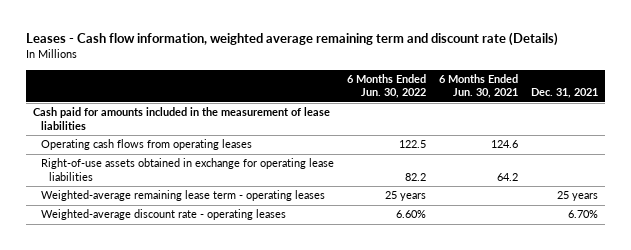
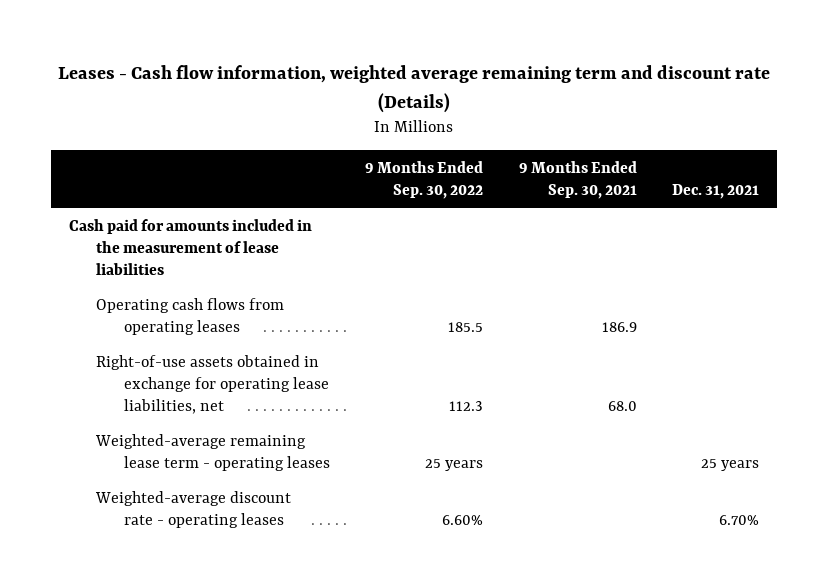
[346,73,426,99] 6 Months Ended Jun. 30, 2022 -> none
[439,73,519,99] 6 Months Ended Jun. 30, 2021 -> none
none -> [365,160,484,199] 9 Months Ended Sep. 30, 2022
none -> [518,160,637,199] 9 Months Ended Sep. 30, 2021
[40,158,334,181] Right-of-use assets obtained in exchange for operating lease liabilities -> [96,354,329,414] Right-of-use assets obtained in exchange for operating lease liabilities, net

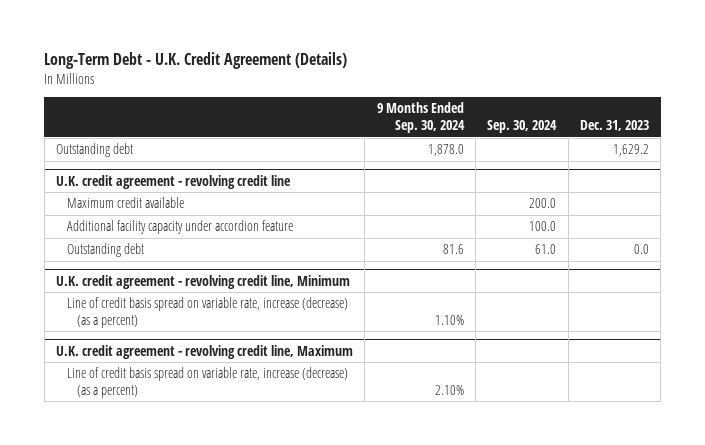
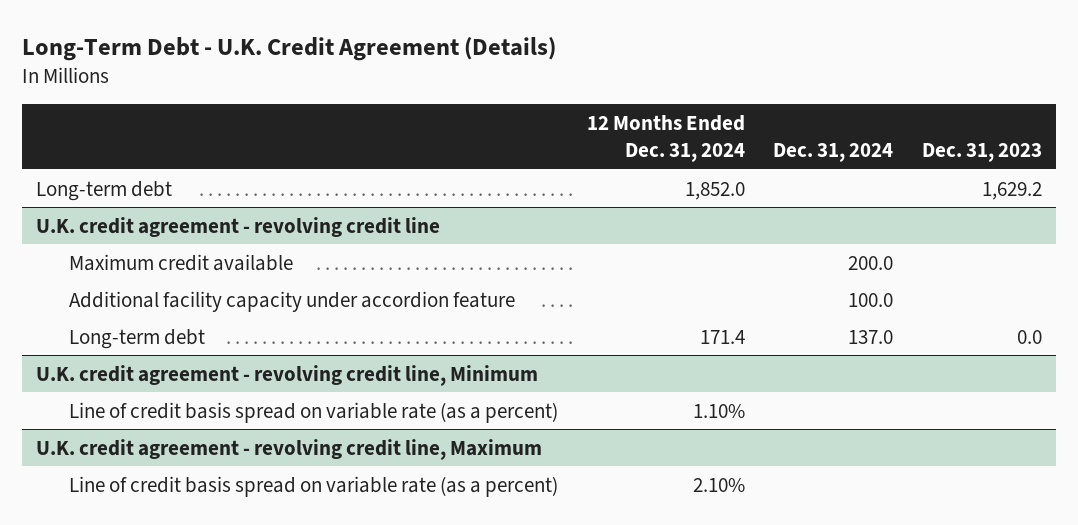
[376,102,465,134] 9 Months Ended Sep. 30, 2024 -> none
[487,120,558,134] Sep. 30, 2024 -> none
none -> [586,114,745,163] 12 Months Ended Dec. 31, 2024
none -> [773,143,894,163] Dec. 31, 2024
[56,143,134,158] Outstanding debt -> [35,180,172,201] Long-term debt
[66,243,144,258] Outstanding debt -> [69,328,206,349] Long-term debt
[66,297,348,329] Line of credit basis spread on variable rate, increase (decrease) (as a percent) -> [69,401,559,423] Line of credit basis spread on variable rate (as a percent)
[66,367,348,399] Line of credit basis spread on variable rate, increase (decrease) (as a percent) -> [69,475,559,497] Line of credit basis spread on variable rate (as a percent)

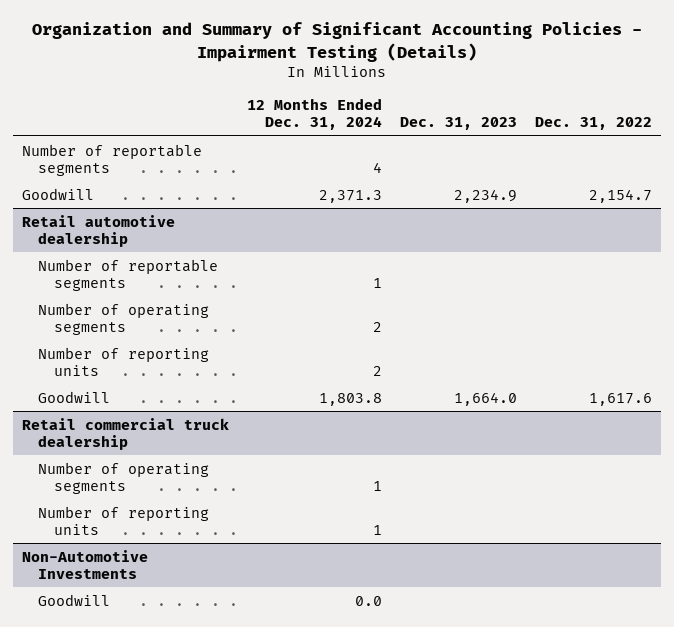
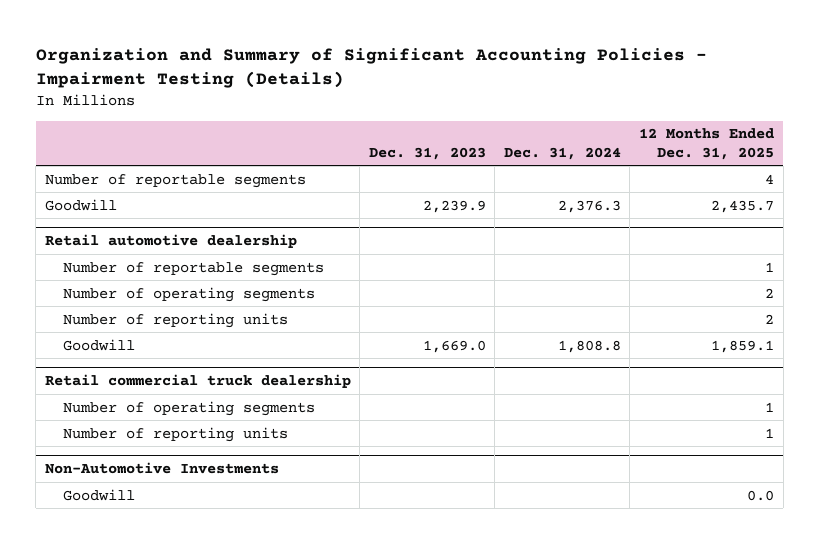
[246,98,382,131] 12 Months Ended Dec. 31, 2024 -> none
[534,117,652,131] Dec. 31, 2022 -> none
none -> [503,146,621,160] Dec. 31, 2024
none -> [638,128,774,160] 12 Months Ended Dec. 31, 2025
[453,188,517,203] 2,234.9 -> [422,199,486,213] 2,239.9
[453,391,517,406] 1,664.0 -> [422,339,486,353] 1,669.0

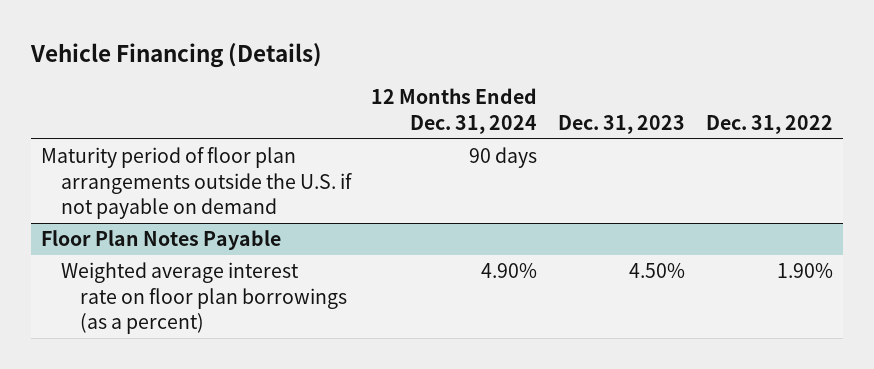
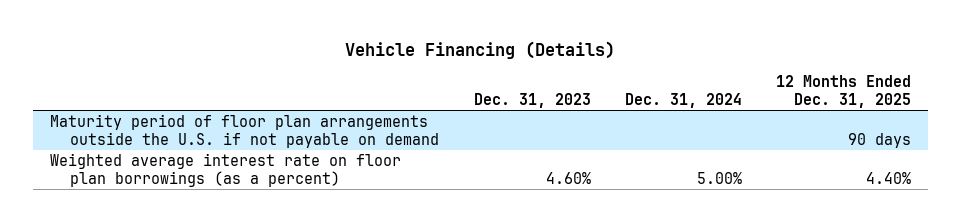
[371,88,538,134] 12 Months Ended Dec. 31, 2024 -> none
[705,114,833,134] Dec. 31, 2022 -> none
none -> [624,92,742,108] Dec. 31, 2024
none -> [775,75,911,108] 12 Months Ended Dec. 31, 2025
[41,230,282,251] Floor Plan Notes Payable -> none
[60,262,348,334] Weighted average interest rate on floor plan borrowings (as a percent) -> none
none -> [49,153,401,187] Weighted average interest rate on floor plan borrowings (as a percent)

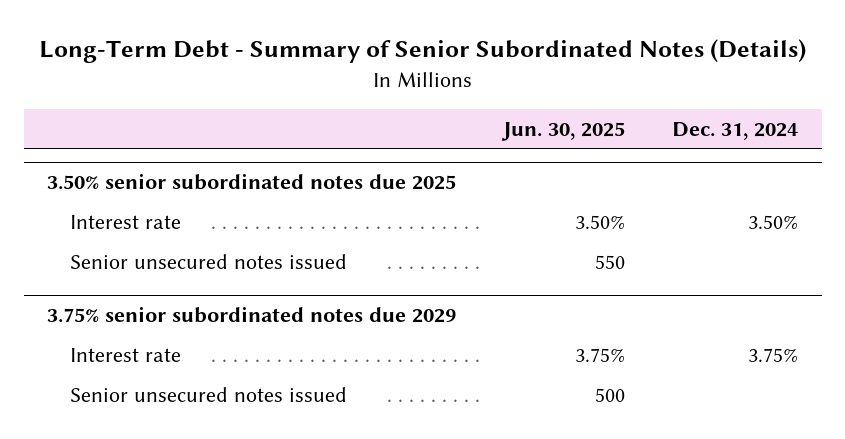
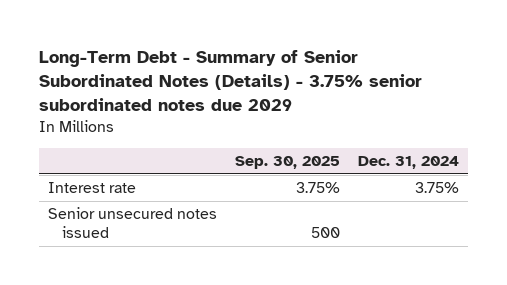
[38,39,806,64] Long-Term Debt - Summary of Senior Subordinated Notes (Details) -> [38,49,422,112] Long-Term Debt - Summary of Senior Subordinated Notes (Details) - 3.75% senior subordinated notes due 2029
[501,121,626,141] Jun. 30, 2025 -> none
none -> [234,156,340,170] Sep. 30, 2025
[47,173,457,191] 3.50% senior subordinated notes due 2025 -> none
[69,215,181,230] Interest rate -> none
[69,254,347,270] Senior unsecured notes issued -> none
[47,306,457,324] 3.75% senior subordinated notes due 2029 -> none

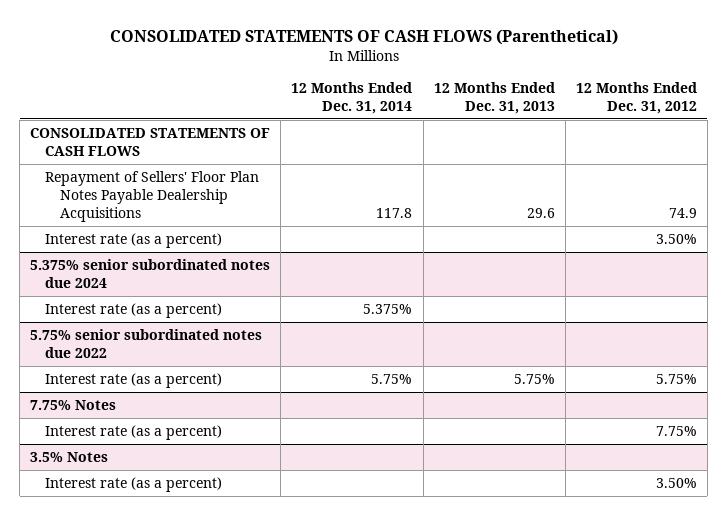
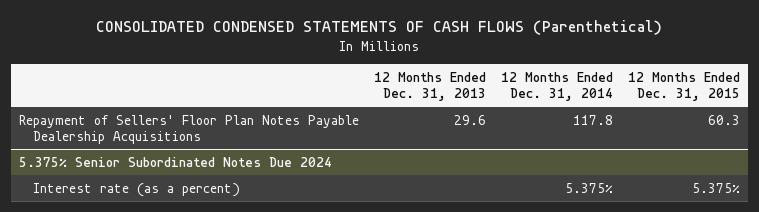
[109,28,618,45] CONSOLIDATED STATEMENTS OF CASH FLOWS (Parenthetical) -> [96,20,663,36] CONSOLIDATED CONDENSED STATEMENTS OF CASH FLOWS (Parenthetical)
[575,81,697,114] 12 Months Ended Dec. 31, 2012 -> none
none -> [628,71,741,102] 12 Months Ended Dec. 31, 2015
[30,128,271,156] CONSOLIDATED STATEMENTS OF CASH FLOWS -> none
[44,233,222,249] Interest rate (as a percent) -> none
[30,259,271,288] 5.375% senior subordinated notes due 2024 -> [18,156,332,167] 5.375% Senior Subordinated Notes Due 2024
[30,329,263,358] 5.75% senior subordinated notes due 2022 -> none
[44,373,222,389] Interest rate (as a percent) -> none
[30,400,117,411] 7.75% Notes -> none
[44,425,222,441] Interest rate (as a percent) -> none
[30,452,109,463] 3.5% Notes -> none
[44,477,222,493] Interest rate (as a percent) -> none

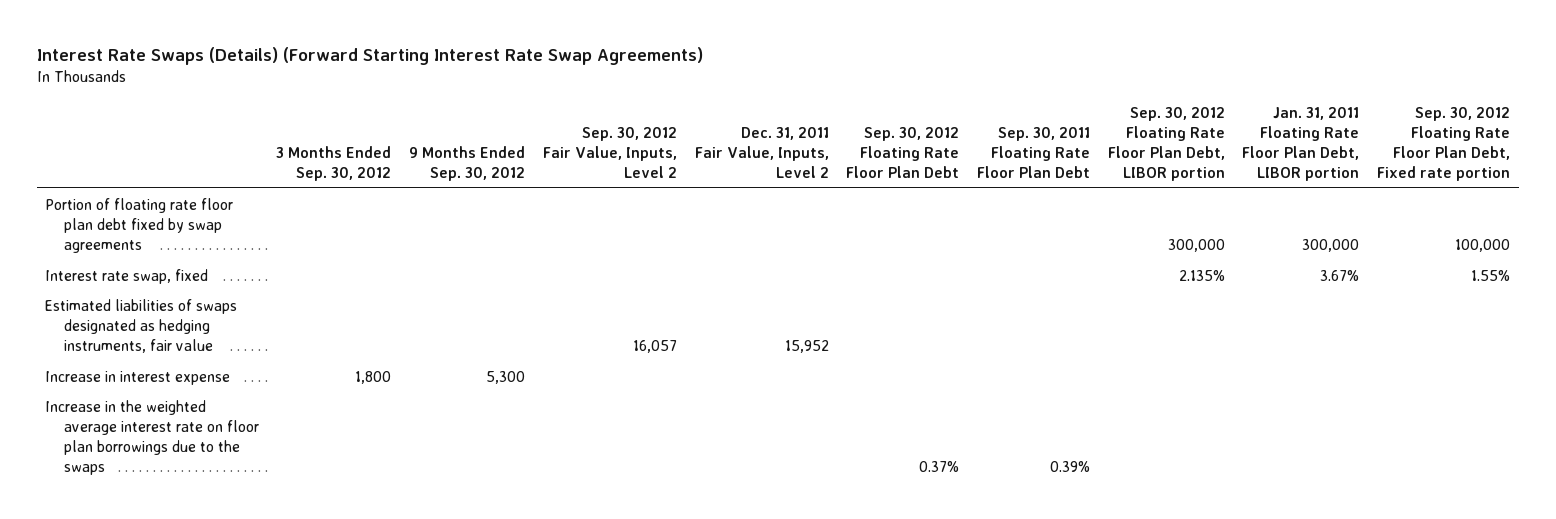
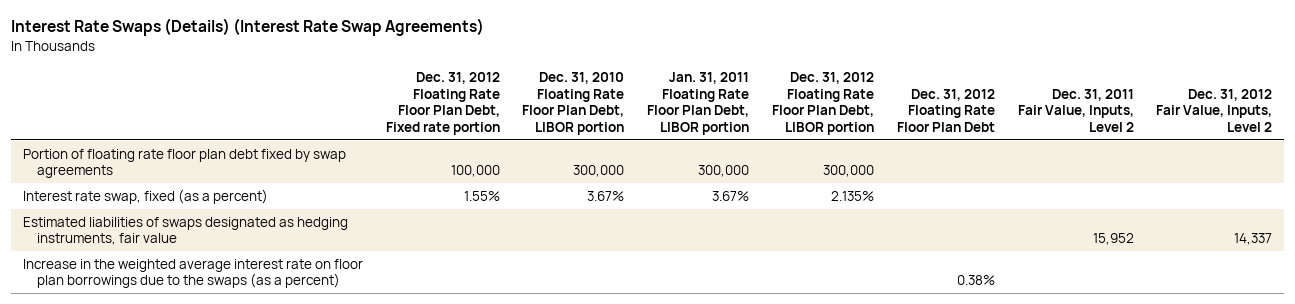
[36,46,703,65] Interest Rate Swaps (Details) (Forward Starting Interest Rate Swap Agreements) -> [11,18,485,37] Interest Rate Swaps (Details) (Interest Rate Swap Agreements)
[276,145,392,181] 3 Months Ended Sep. 30, 2012 -> none
[409,145,526,181] 9 Months Ended Sep. 30, 2012 -> none
[542,126,677,178] Sep. 30, 2012 Fair Value, Inputs, Level 2 -> none
[846,126,960,178] Sep. 30, 2012 Floating Rate Floor Plan Debt -> none
[977,126,1091,178] Sep. 30, 2011 Floating Rate Floor Plan Debt -> none
[1107,106,1225,181] Sep. 30, 2012 Floating Rate Floor Plan Debt, LIBOR portion -> none
[1377,106,1511,181] Sep. 30, 2012 Floating Rate Floor Plan Debt, Fixed rate portion -> none
none -> [385,71,500,136] Dec. 31, 2012 Floating Rate Floor Plan Debt, Fixed rate portion
none -> [522,71,625,136] Dec. 31, 2010 Floating Rate Floor Plan Debt, LIBOR portion
none -> [771,71,874,136] Dec. 31, 2012 Floating Rate Floor Plan Debt, LIBOR portion
none -> [896,88,995,133] Dec. 31, 2012 Floating Rate Floor Plan Debt
none -> [1156,88,1273,133] Dec. 31, 2012 Fair Value, Inputs, Level 2
[45,268,209,284] Interest rate swap, fixed -> [22,188,268,204] Interest rate swap, fixed (as a percent)
[45,370,231,385] Increase in interest expense -> none
[45,399,259,475] Increase in the weighted average interest rate on floor plan borrowings due to the swaps -> [22,258,363,289] Increase in the weighted average interest rate on floor plan borrowings due to the swaps (as a percent)

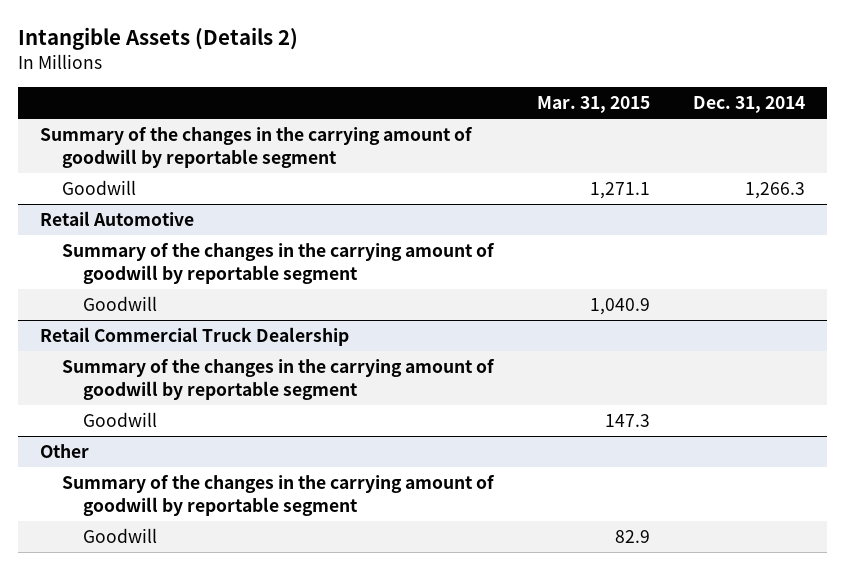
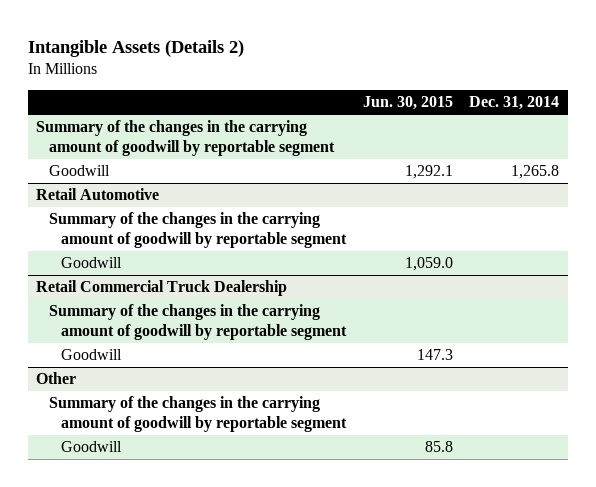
[536,96,650,114] Mar. 31, 2015 -> none
none -> [362,96,453,111] Jun. 30, 2015
[745,182,806,200] 1,266.3 -> [511,165,560,180] 1,265.8

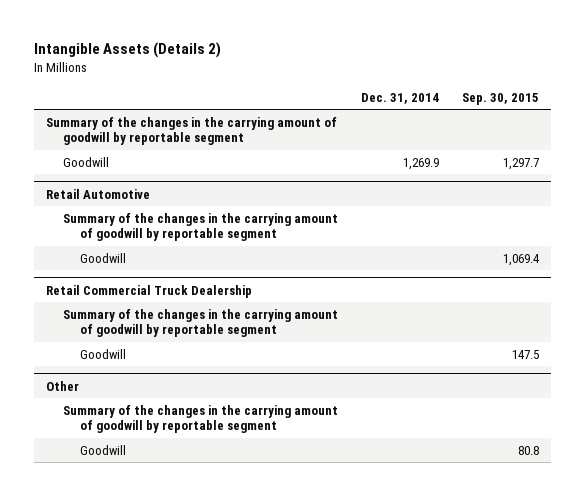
[362,96,453,111] Jun. 30, 2015 -> none
none -> [462,92,540,105] Sep. 30, 2015
[511,165,560,180] 1,265.8 -> [403,157,440,170] 1,269.9

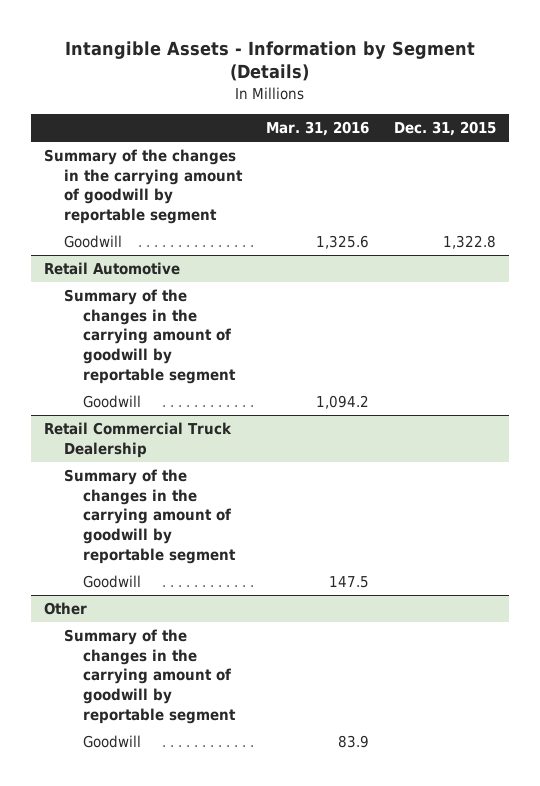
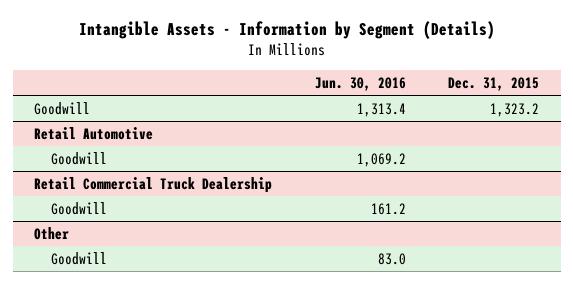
[266,121,370,137] Mar. 31, 2016 -> none
none -> [314,76,406,91] Jun. 30, 2016
[43,149,243,225] Summary of the changes in the carrying amount of goodwill by reportable segment -> none
[443,235,497,250] 1,322.8 -> [490,102,540,117] 1,323.2
[63,289,237,384] Summary of the changes in the carrying amount of goodwill by reportable segment -> none
[63,469,237,564] Summary of the changes in the carrying amount of goodwill by reportable segment -> none
[63,629,237,724] Summary of the changes in the carrying amount of goodwill by reportable segment -> none

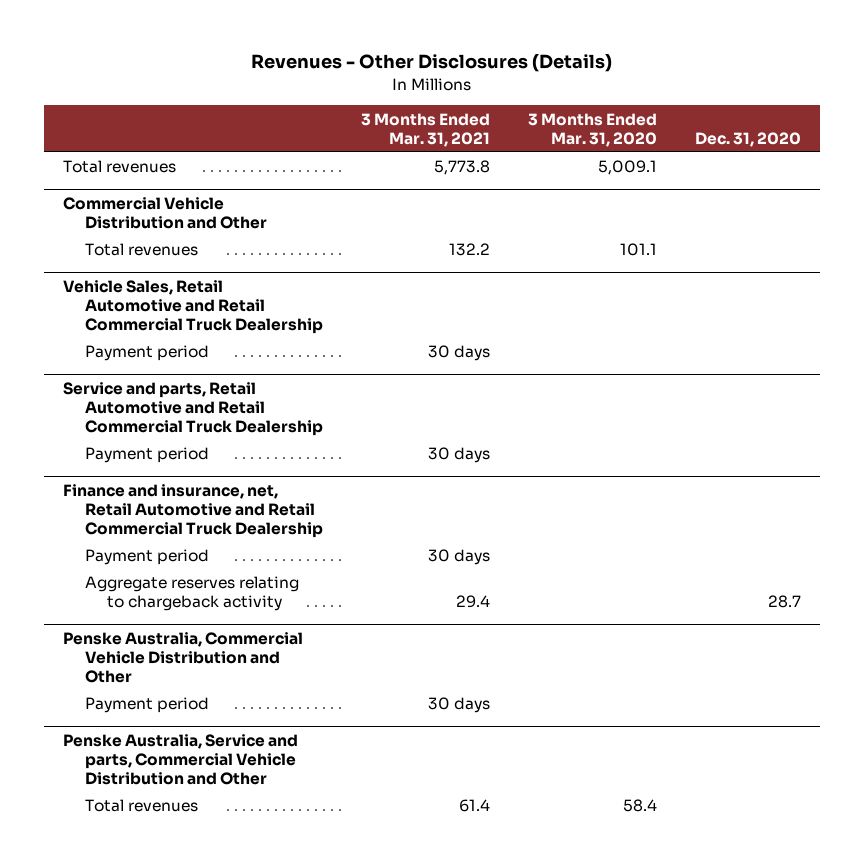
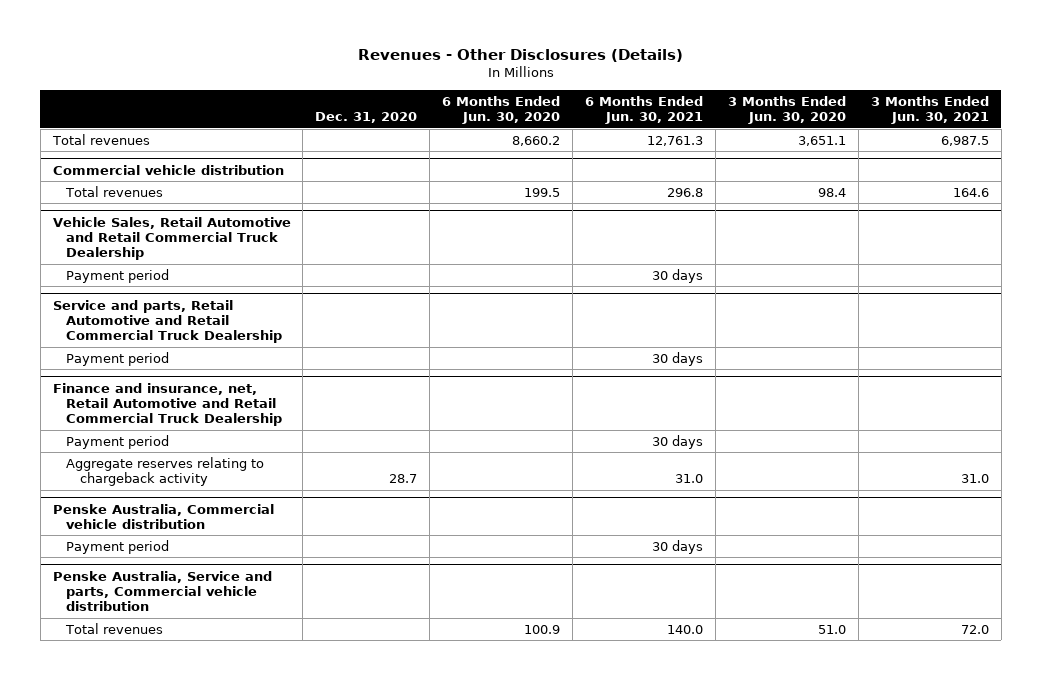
[360,112,490,147] 3 Months Ended Mar. 31, 2021 -> none
[527,112,657,147] 3 Months Ended Mar. 31, 2020 -> none
none -> [442,95,561,125] 6 Months Ended Jun. 30, 2020
none -> [585,95,704,125] 6 Months Ended Jun. 30, 2021
none -> [727,95,846,125] 3 Months Ended Jun. 30, 2020
none -> [870,95,989,125] 3 Months Ended Jun. 30, 2021
[63,196,267,229] Commercial Vehicle Distribution and Other -> [52,164,284,175] Commercial vehicle distribution
[63,631,304,683] Penske Australia, Commercial Vehicle Distribution and Other -> [52,503,274,529] Penske Australia, Commercial vehicle distribution
[63,733,299,785] Penske Australia, Service and parts, Commercial Vehicle Distribution and Other -> [52,570,272,612] Penske Australia, Service and parts, Commercial vehicle distribution

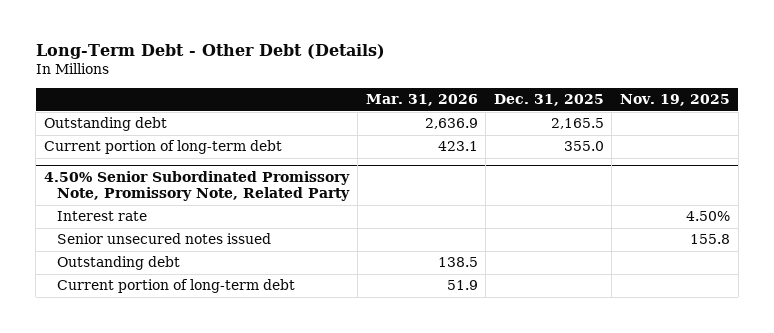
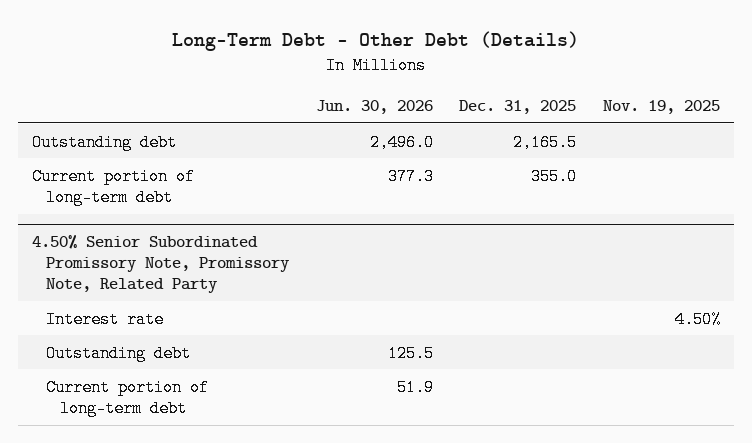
[365,93,478,106] Mar. 31, 2026 -> none
none -> [315,99,433,114] Jun. 30, 2026
[57,233,272,245] Senior unsecured notes issued -> none

